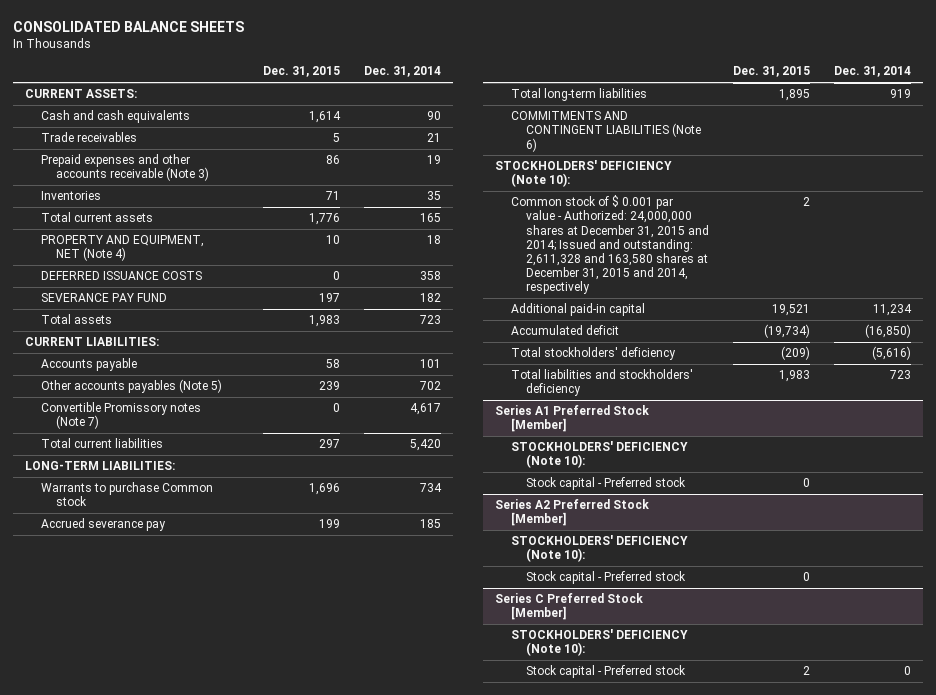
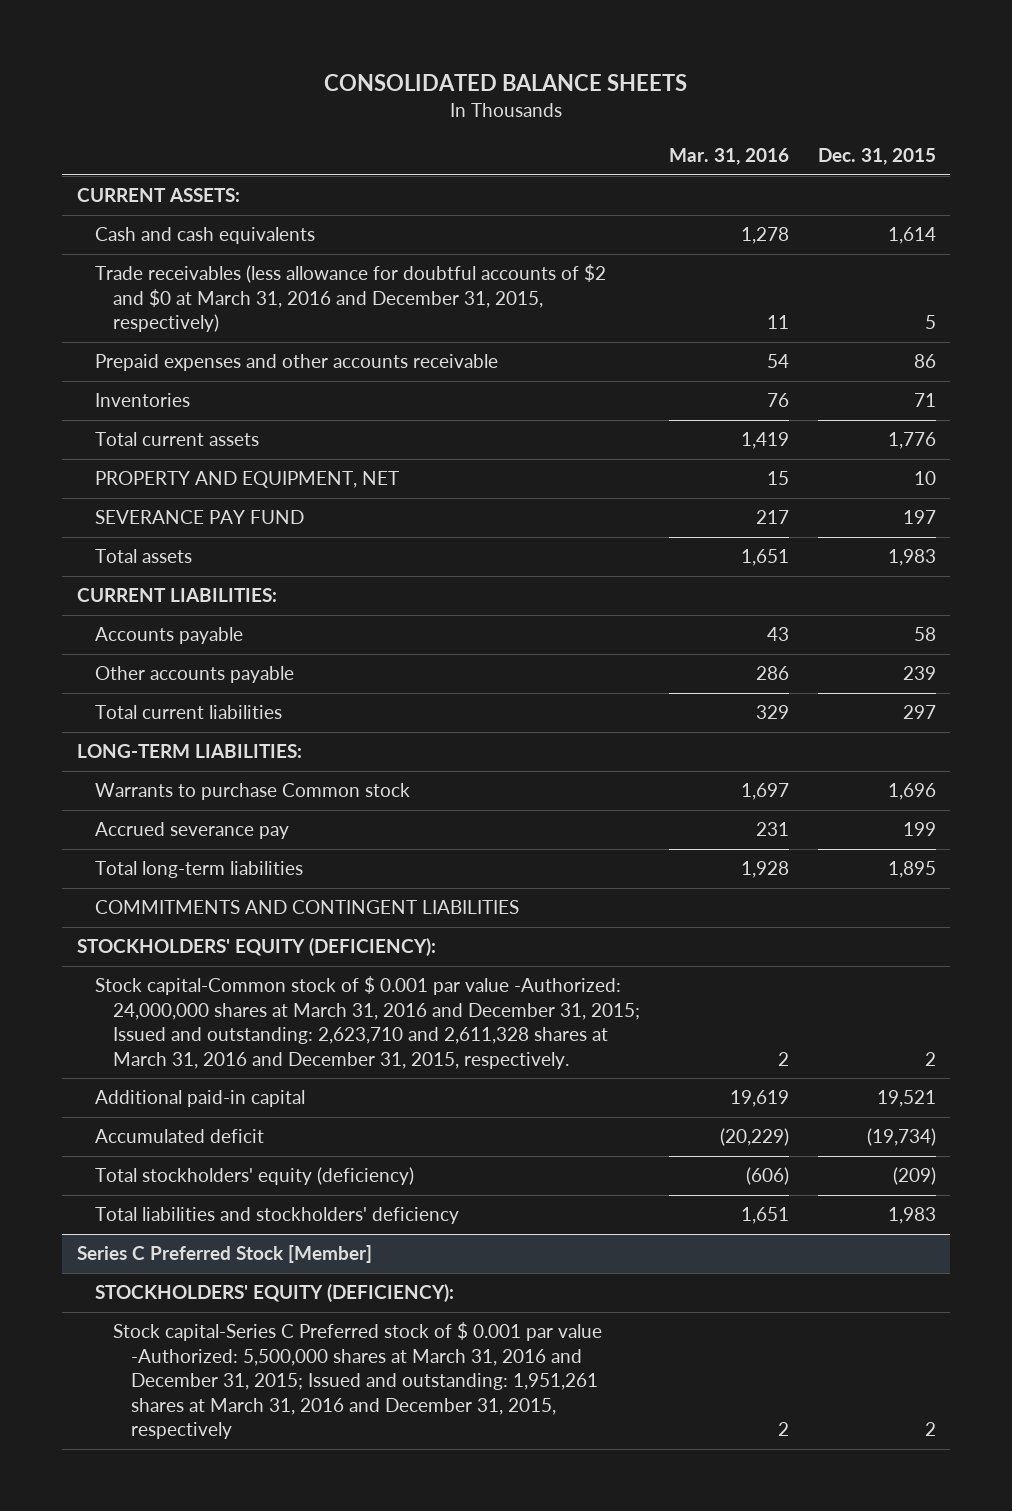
[363,66,441,78] Dec. 31, 2014 -> none
none -> [668,148,789,166] Mar. 31, 2016
[40,132,137,143] Trade receivables -> [94,264,606,333] Trade receivables (less allowance for doubtful accounts of $2 and $0 at March 31, 2016 and December 31, 2015, respectively)
[40,154,210,182] Prepaid expenses and other accounts receivable (Note 3) -> [94,354,498,372] Prepaid expenses and other accounts receivable
[40,271,202,281] DEFERRED ISSUANCE COSTS -> none
[40,235,204,262] PROPERTY AND EQUIPMENT, NET (Note 4) -> [94,471,399,489] PROPERTY AND EQUIPMENT, NET
[40,402,201,430] Convertible Promissory notes (Note 7) -> none
[40,379,222,394] Other accounts payables (Note 5) -> [94,666,294,684] Other accounts payable
[510,111,702,152] COMMITMENTS AND CONTINGENT LIABILITIES (Note 6) -> [94,900,519,915] COMMITMENTS AND CONTINGENT LIABILITIES
[494,160,672,188] STOCKHOLDERS' DEFICIENCY (Note 10): -> [76,938,436,957] STOCKHOLDERS' EQUITY (DEFICIENCY):
[510,195,710,294] Common stock of $ 0.001 par value - Authorized: 24,000,000 shares at December 31, 2015 and 2014; Issued and outstanding: 2,611,328 and 163,580 shares at December 31, 2015 and 2014, respectively -> [94,976,640,1069] Stock capital-Common stock of $ 0.001 par value -Authorized: 24,000,000 shares at March 31, 2016 and December 31, 2015; Issued and outstanding: 2,623,710 and 2,611,328 shares at March 31, 2016 and December 31, 2015, respectively.
[510,347,676,361] Total stockholders' deficiency -> [94,1167,414,1186] Total stockholders' equity (deficiency)
[494,405,649,433] Series A1 Preferred Stock [Member] -> none
[510,441,688,469] STOCKHOLDERS' DEFICIENCY (Note 10): -> none
[526,477,687,491] Stock capital - Preferred stock -> none
[494,499,649,527] Series A2 Preferred Stock [Member] -> none
[510,535,688,563] STOCKHOLDERS' DEFICIENCY (Note 10): -> none
[526,571,687,585] Stock capital - Preferred stock -> none
[510,629,688,657] STOCKHOLDERS' DEFICIENCY (Note 10): -> [94,1284,454,1303] STOCKHOLDERS' EQUITY (DEFICIENCY):
[526,665,687,679] Stock capital - Preferred stock -> [112,1322,602,1440] Stock capital-Series C Preferred stock of $ 0.001 par value -Authorized: 5,500,000 shares at March 31, 2016 and December 31, 2015; Issued and outstanding: 1,951,261 shares at March 31, 2016 and December 31, 2015, respectively

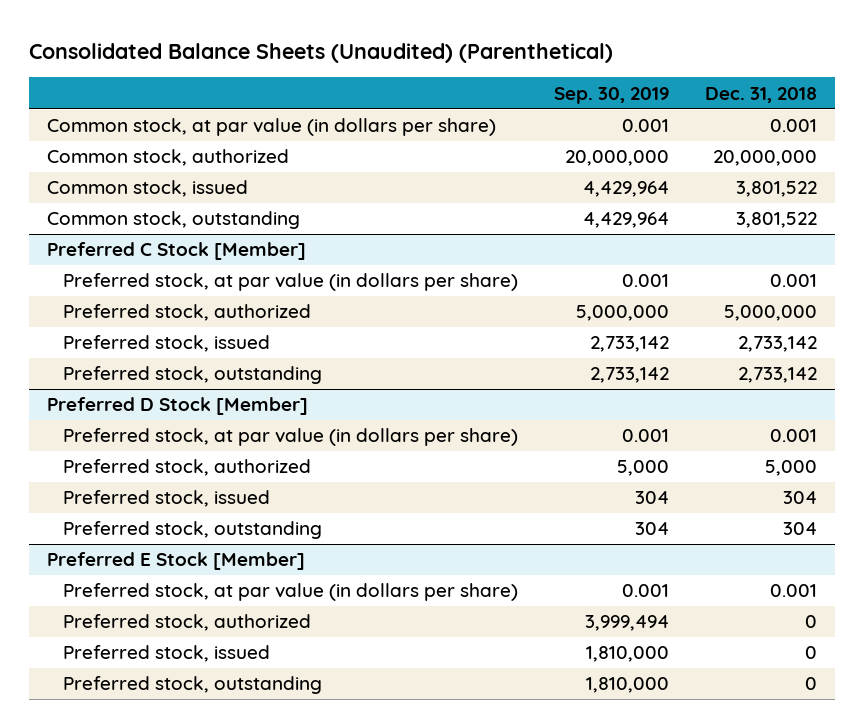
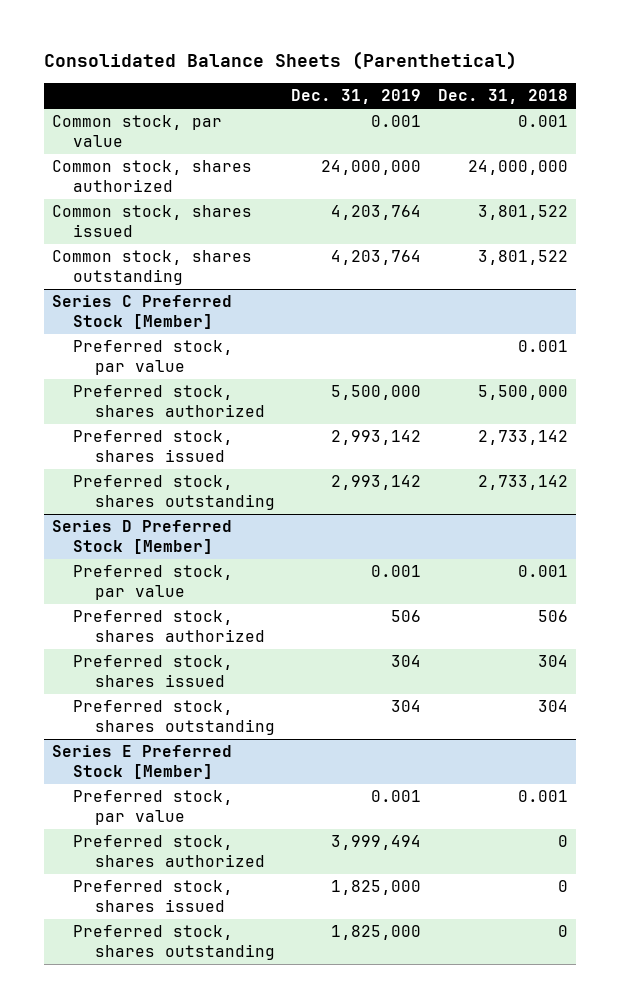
[29,42,614,63] Consolidated Balance Sheets (Unaudited) (Parenthetical) -> [43,51,517,71] Consolidated Balance Sheets (Parenthetical)
[553,86,669,104] Sep. 30, 2019 -> none
none -> [291,89,422,105] Dec. 31, 2019
[47,118,497,137] Common stock, at par value (in dollars per share) -> [51,115,222,147] Common stock, par value
[47,149,290,167] Common stock, authorized -> [51,160,252,192] Common stock, shares authorized
[712,150,817,167] 20,000,000 -> [467,160,568,176] 24,000,000
[47,180,249,198] Common stock, issued -> [51,205,252,237] Common stock, shares issued
[47,211,301,230] Common stock, outstanding -> [51,250,252,285] Common stock, shares outstanding
[47,242,307,261] Preferred C Stock [Member] -> [51,295,232,329] Series C Preferred Stock [Member]
[62,273,518,292] Preferred stock, at par value (in dollars per share) -> [73,340,234,375] Preferred stock, par value
[62,304,311,322] Preferred stock, authorized -> [73,385,265,417] Preferred stock, shares authorized
[723,305,817,322] 5,000,000 -> [477,385,568,401] 5,500,000
[62,335,270,353] Preferred stock, issued -> [73,430,234,462] Preferred stock, shares issued
[62,366,322,385] Preferred stock, outstanding -> [73,475,275,510] Preferred stock, shares outstanding
[47,397,309,416] Preferred D Stock [Member] -> [51,520,232,554] Series D Preferred Stock [Member]
[62,428,518,447] Preferred stock, at par value (in dollars per share) -> [73,565,234,600] Preferred stock, par value
[62,459,311,477] Preferred stock, authorized -> [73,610,265,642] Preferred stock, shares authorized
[764,460,817,477] 5,000 -> [537,610,568,623] 506
[62,490,270,508] Preferred stock, issued -> [73,655,234,687] Preferred stock, shares issued
[62,521,322,540] Preferred stock, outstanding -> [73,700,275,735] Preferred stock, shares outstanding
[47,552,306,571] Preferred E Stock [Member] -> [51,745,232,779] Series E Preferred Stock [Member]
[62,583,518,602] Preferred stock, at par value (in dollars per share) -> [73,790,234,825] Preferred stock, par value
[62,614,311,632] Preferred stock, authorized -> [73,835,265,867] Preferred stock, shares authorized
[62,645,270,663] Preferred stock, issued -> [73,880,234,912] Preferred stock, shares issued
[62,676,322,695] Preferred stock, outstanding -> [73,925,275,960] Preferred stock, shares outstanding

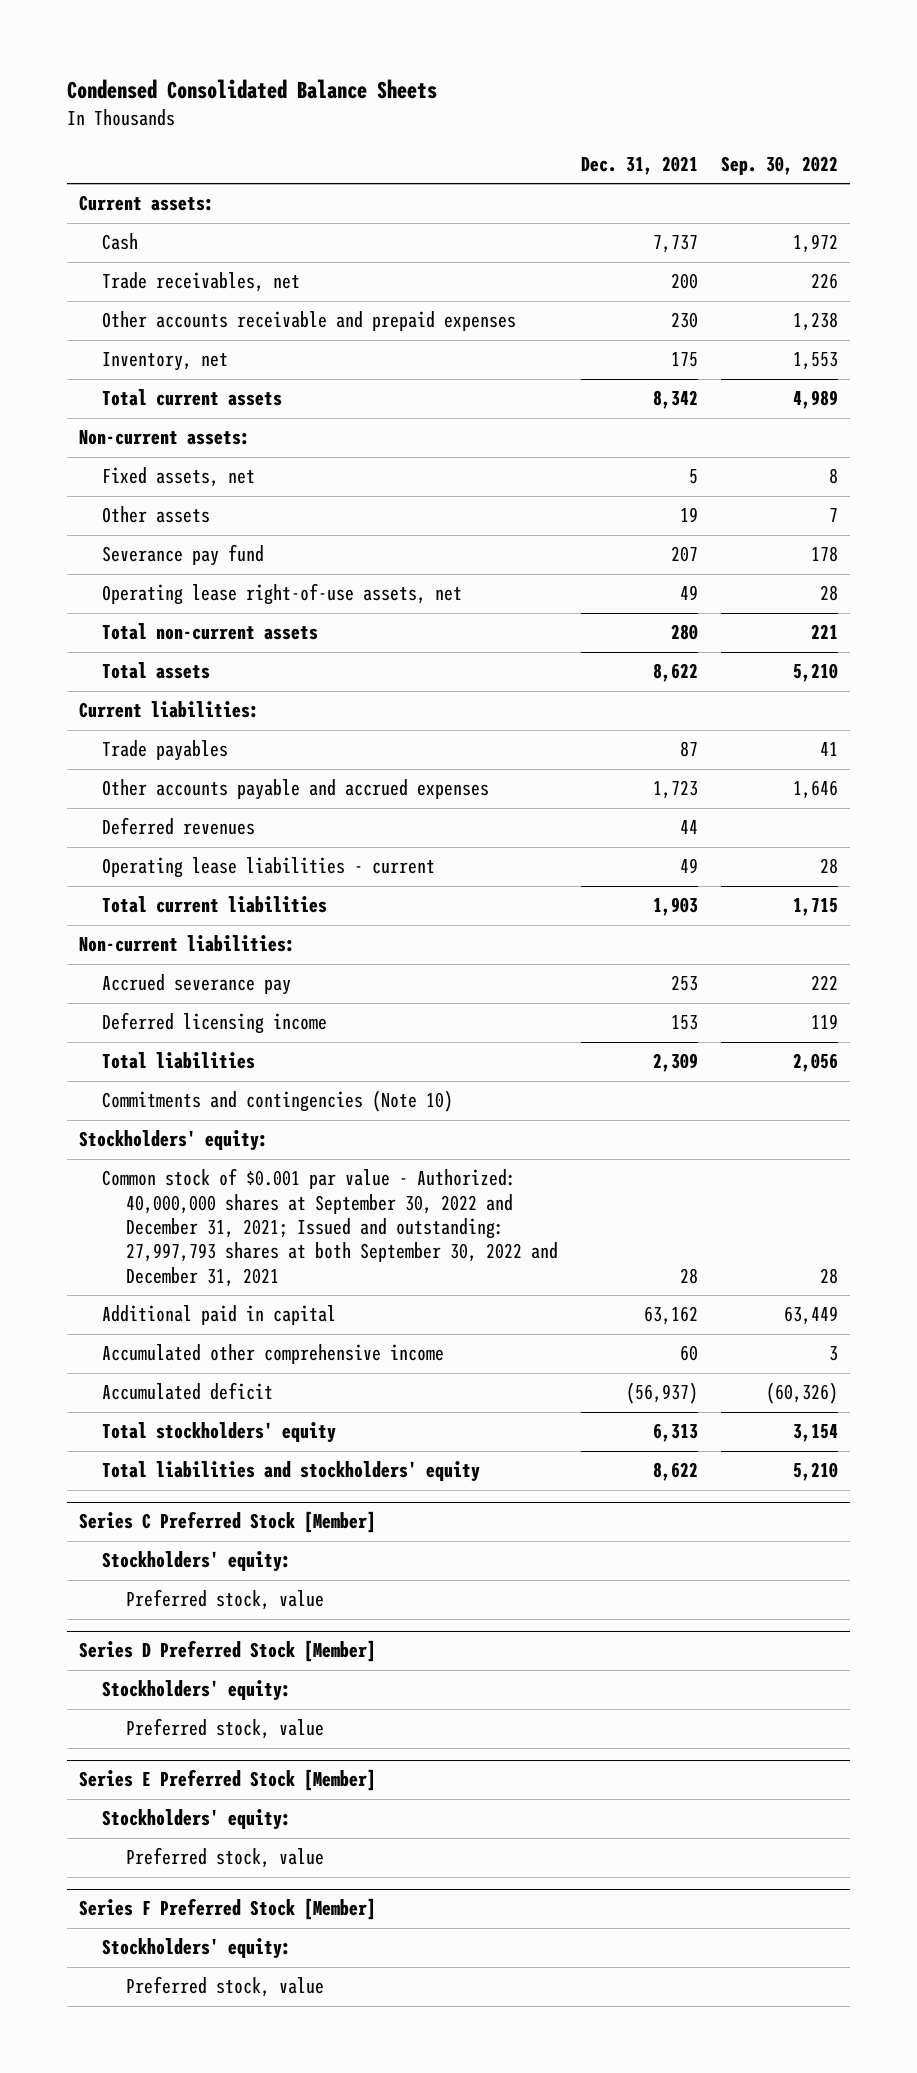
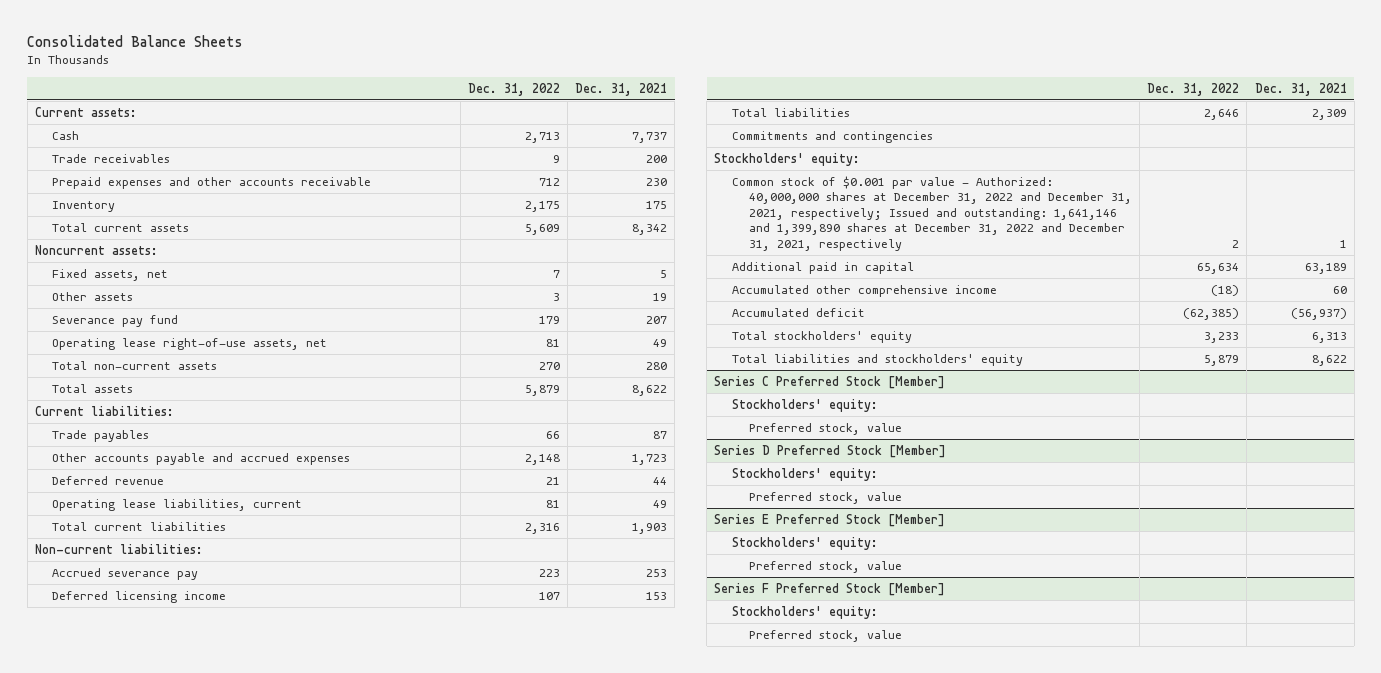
[67,78,438,99] Condensed Consolidated Balance Sheets -> [27,34,244,47] Consolidated Balance Sheets
[721,155,839,175] Sep. 30, 2022 -> none
none -> [468,82,561,96] Dec. 31, 2022
[102,272,301,293] Trade receivables, net -> [52,153,171,163] Trade receivables
[102,311,517,332] Other accounts receivable and prepaid expenses -> [52,176,372,189] Prepaid expenses and other accounts receivable
[102,352,229,372] Inventory, net -> [52,200,116,212] Inventory
[78,430,250,446] Non-current assets: -> [34,244,158,255] Noncurrent assets:
[102,817,256,836] Deferred revenues -> [52,475,165,485] Deferred revenue
[102,857,436,879] Operating lease liabilities - current -> [52,498,303,511] Operating lease liabilities, current
[102,1090,454,1113] Commitments and contingencies (Note 10) -> [731,130,933,143] Commitments and contingencies
[102,1168,558,1287] Common stock of $0.001 par value - Authorized: 40,000,000 shares at September 30, 2022 and December 31, 2021; Issued and outstanding: 27,997,793 shares at both September 30, 2022 and December 31, 2021 -> [731,175,1133,251] Common stock of $0.001 par value - Authorized: 40,000,000 shares at December 31, 2022 and December 31, 2021, respectively; Issued and outstanding: 1,641,146 and 1,399,890 shares at December 31, 2022 and December 31, 2021, respectively
[679,1267,698,1284] 28 -> [1339,239,1347,248] 1
[643,1306,698,1326] 63,162 -> [1304,262,1347,274] 63,189

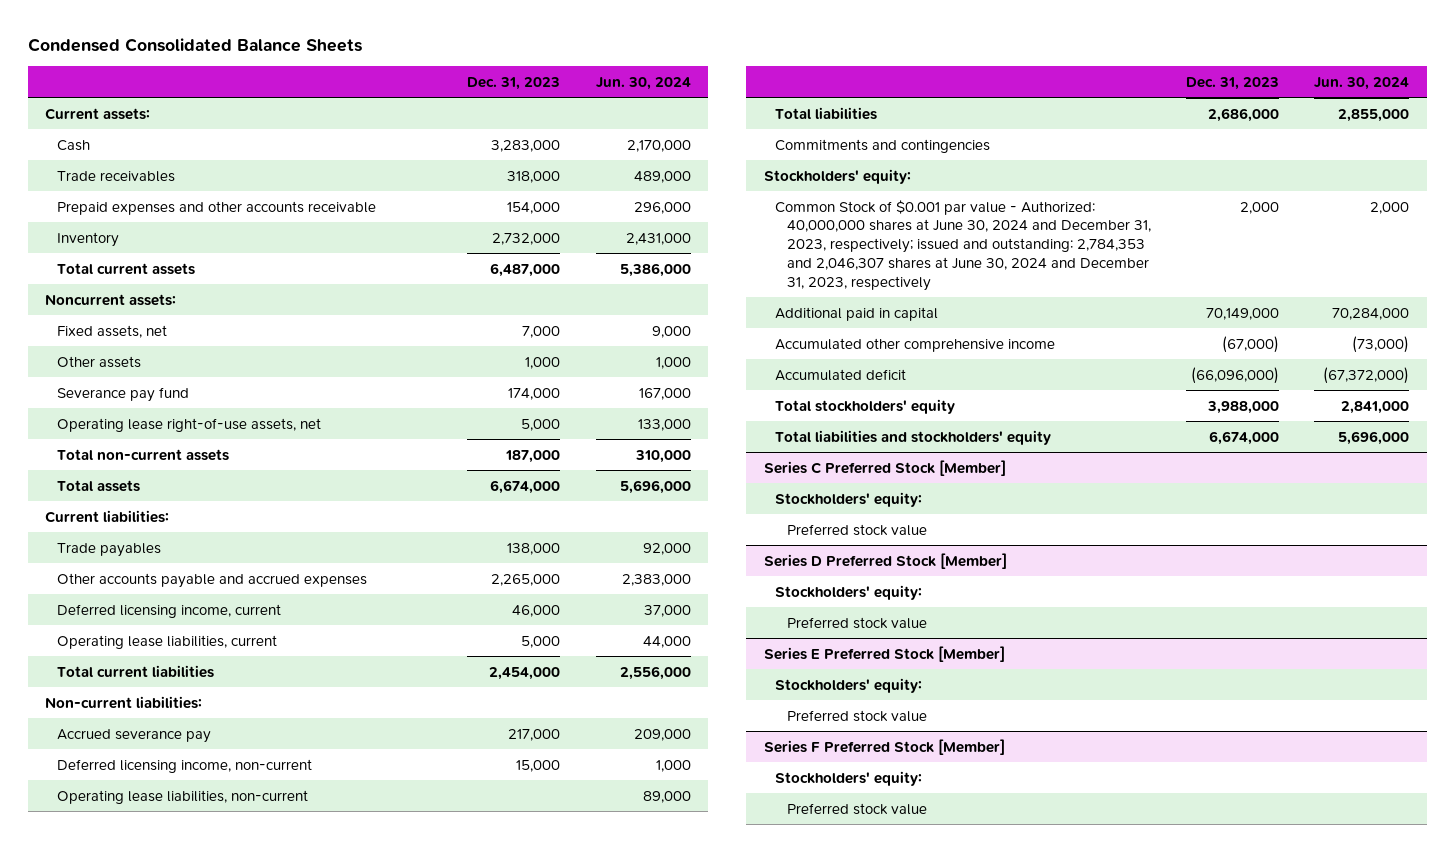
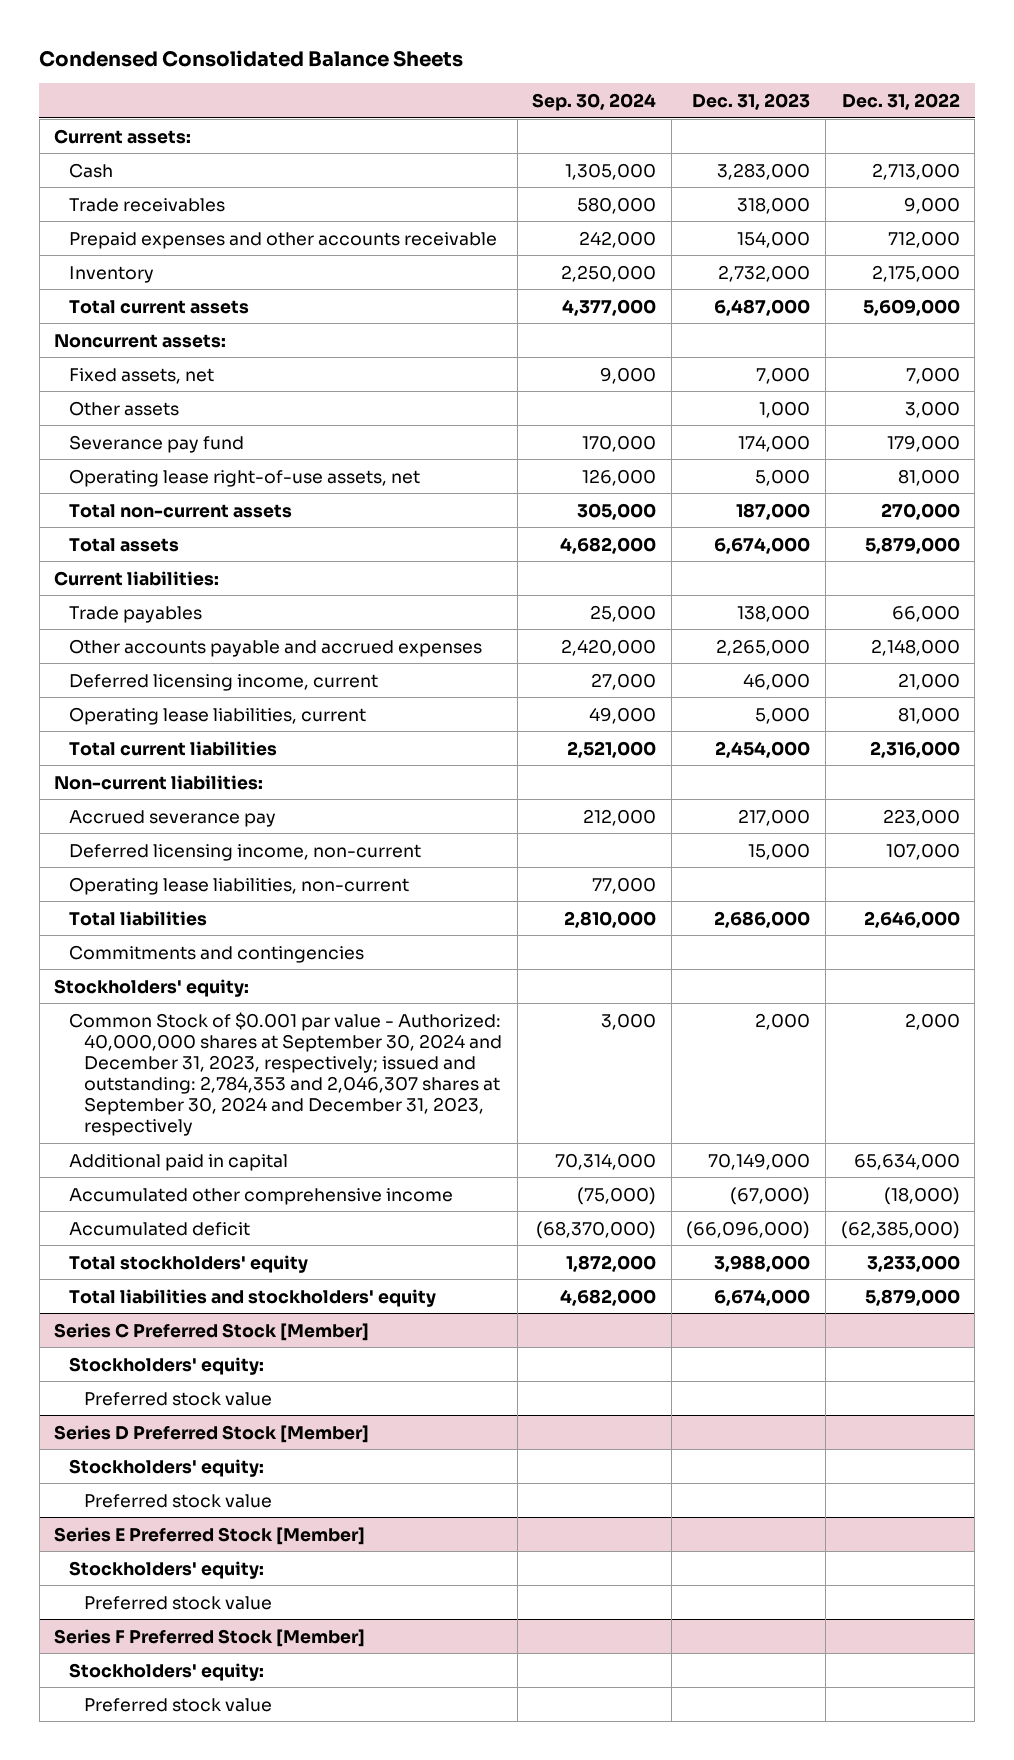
[595,76,691,90] Jun. 30, 2024 -> none
none -> [532,92,657,111] Sep. 30, 2024
none -> [841,92,960,110] Dec. 31, 2022
[775,199,1151,292] Common Stock of $0.001 par value - Authorized: 40,000,000 shares at June 30, 2024 and December 31, 2023, respectively; issued and outstanding: 2,784,353 and 2,046,307 shares at June 30, 2024 and December 31, 2023, respectively -> [69,1011,503,1136] Common Stock of $0.001 par value - Authorized: 40,000,000 shares at September 30, 2024 and December 31, 2023, respectively; issued and outstanding: 2,784,353 and 2,046,307 shares at September 30, 2024 and December 31, 2023, respectively

